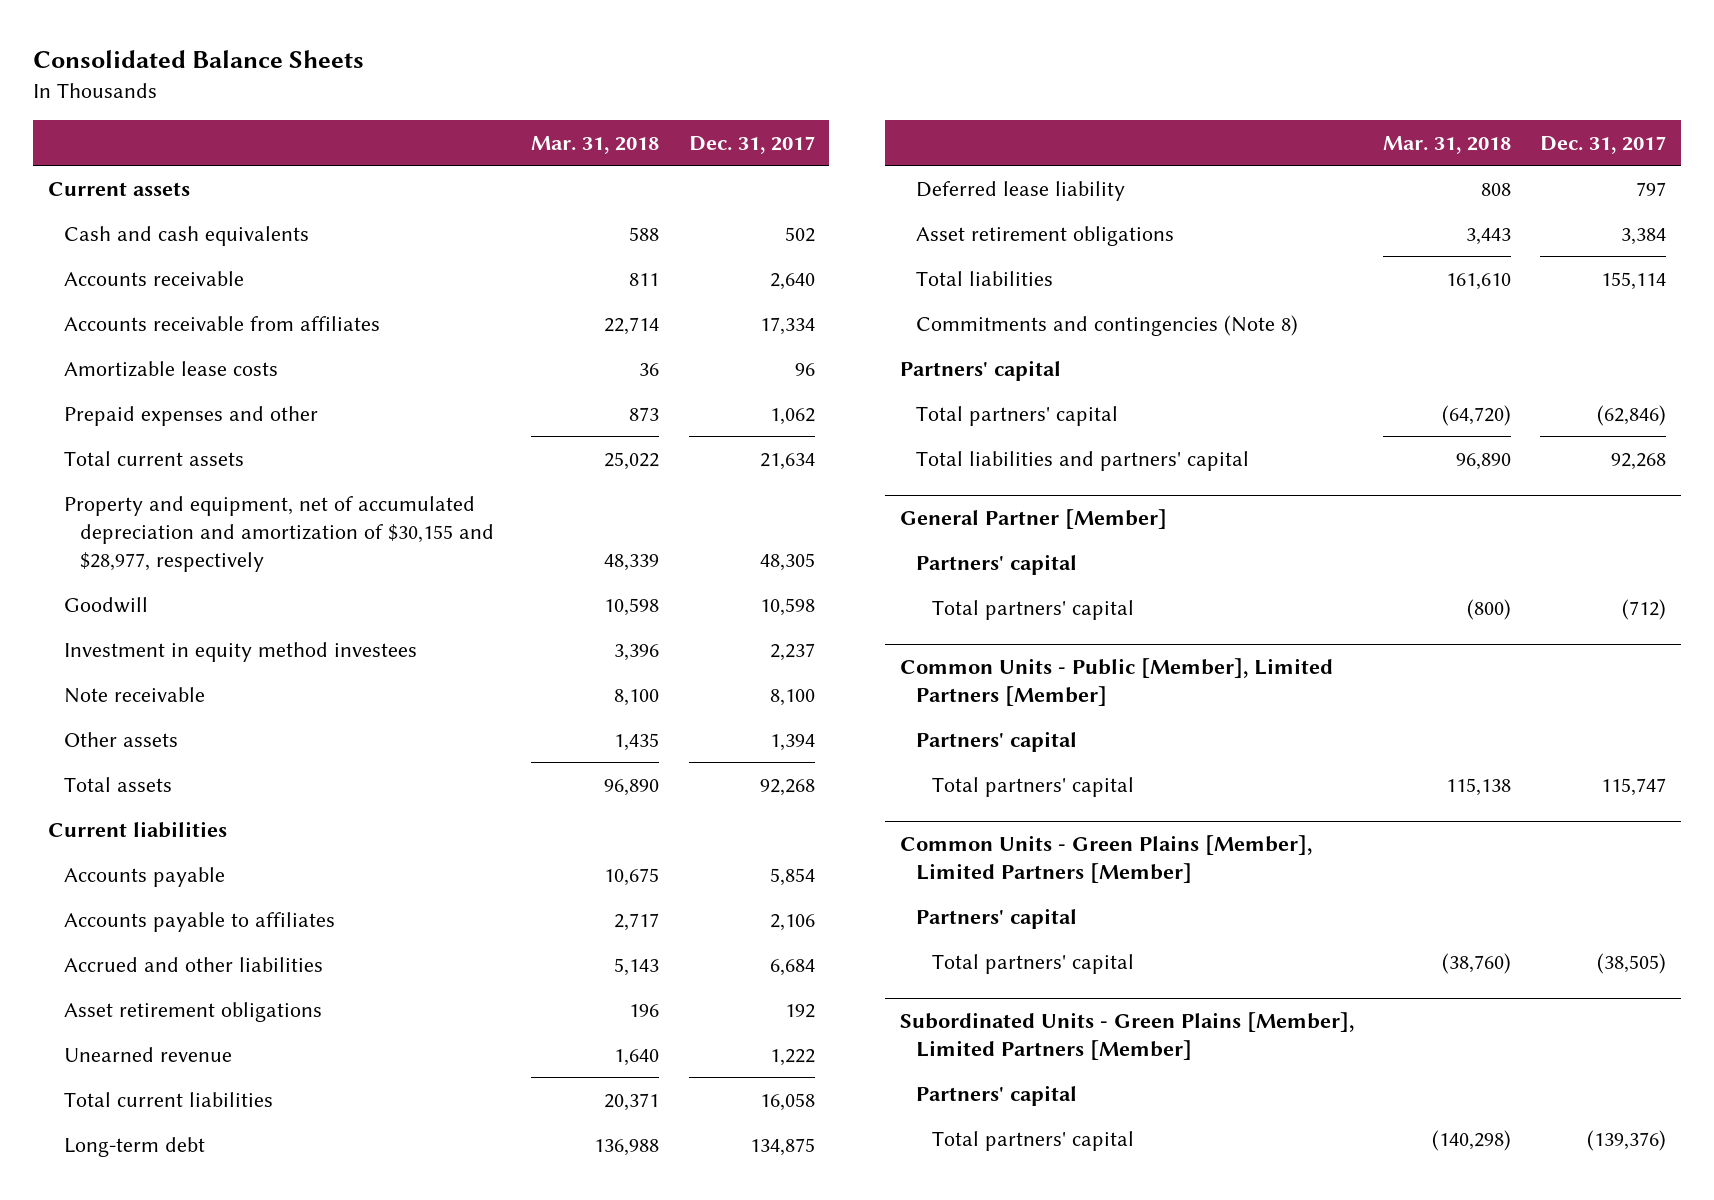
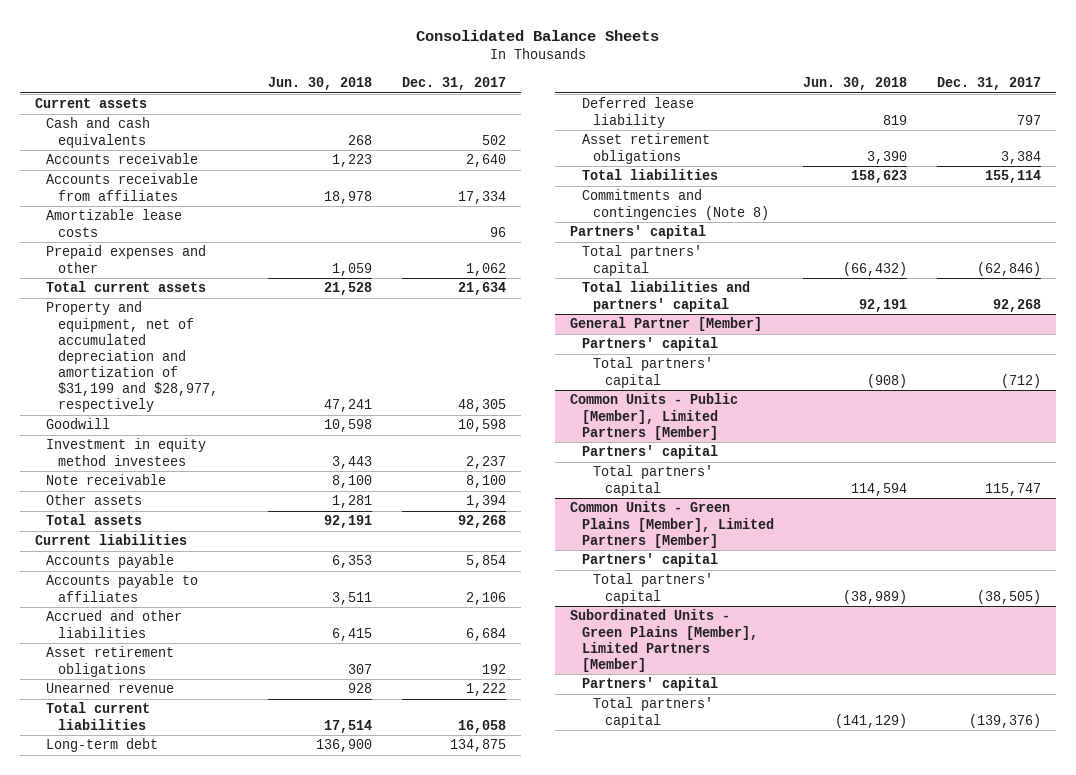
[531,135,660,154] Mar. 31, 2018 -> none
none -> [268,77,373,91] Jun. 30, 2018
[64,495,495,573] Property and equipment, net of accumulated depreciation and amortization of $30,155 and $28,977, respectively -> [46,301,219,413] Property and equipment, net of accumulated depreciation and amortization of $31,199 and $28,977, respectively

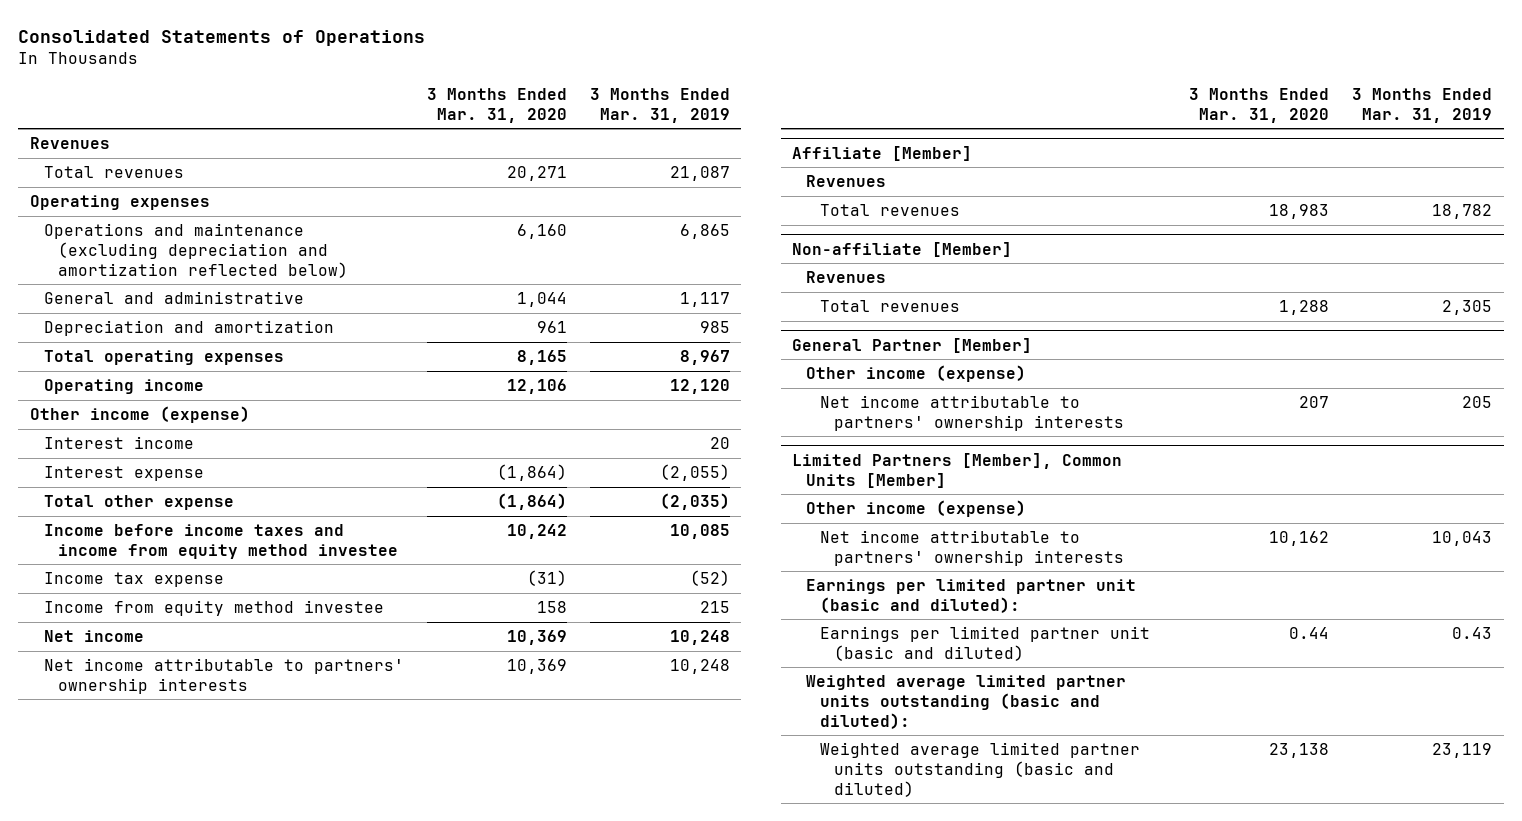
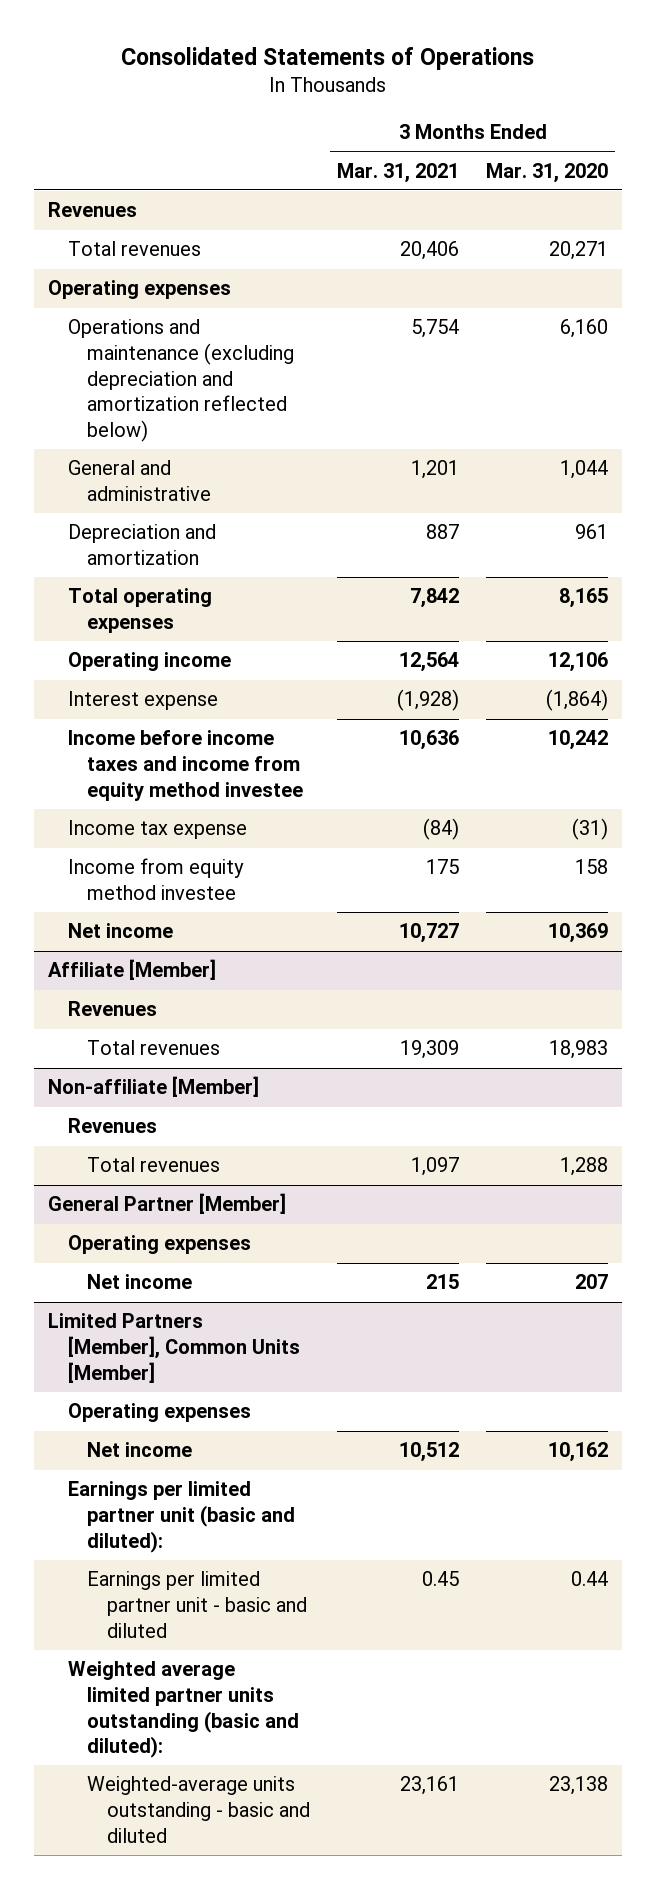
[589,87,730,123] 3 Months Ended Mar. 31, 2019 -> none
none -> [337,162,460,183] Mar. 31, 2021
[29,406,250,424] Other income (expense) -> none
[43,436,194,450] Interest income -> none
[43,495,234,511] Total other expense -> none
[43,658,404,694] Net income attributable to partners' ownership interests -> none
[806,365,1027,383] Other income (expense) -> none
[820,395,1125,431] Net income attributable to partners' ownership interests -> none
none -> [67,1235,251,1255] Operating expenses
none -> [87,1274,193,1290] Net income
[806,500,1027,518] Other income (expense) -> none
none -> [67,1403,251,1423] Operating expenses
[820,530,1125,566] Net income attributable to partners' ownership interests -> [87,1442,193,1458] Net income
[820,626,1151,661] Earnings per limited partner unit (basic and diluted) -> [87,1571,308,1638] Earnings per limited partner unit - basic and diluted
[820,742,1141,797] Weighted average limited partner units outstanding (basic and diluted) -> [87,1776,311,1843] Weighted-average units outstanding - basic and diluted

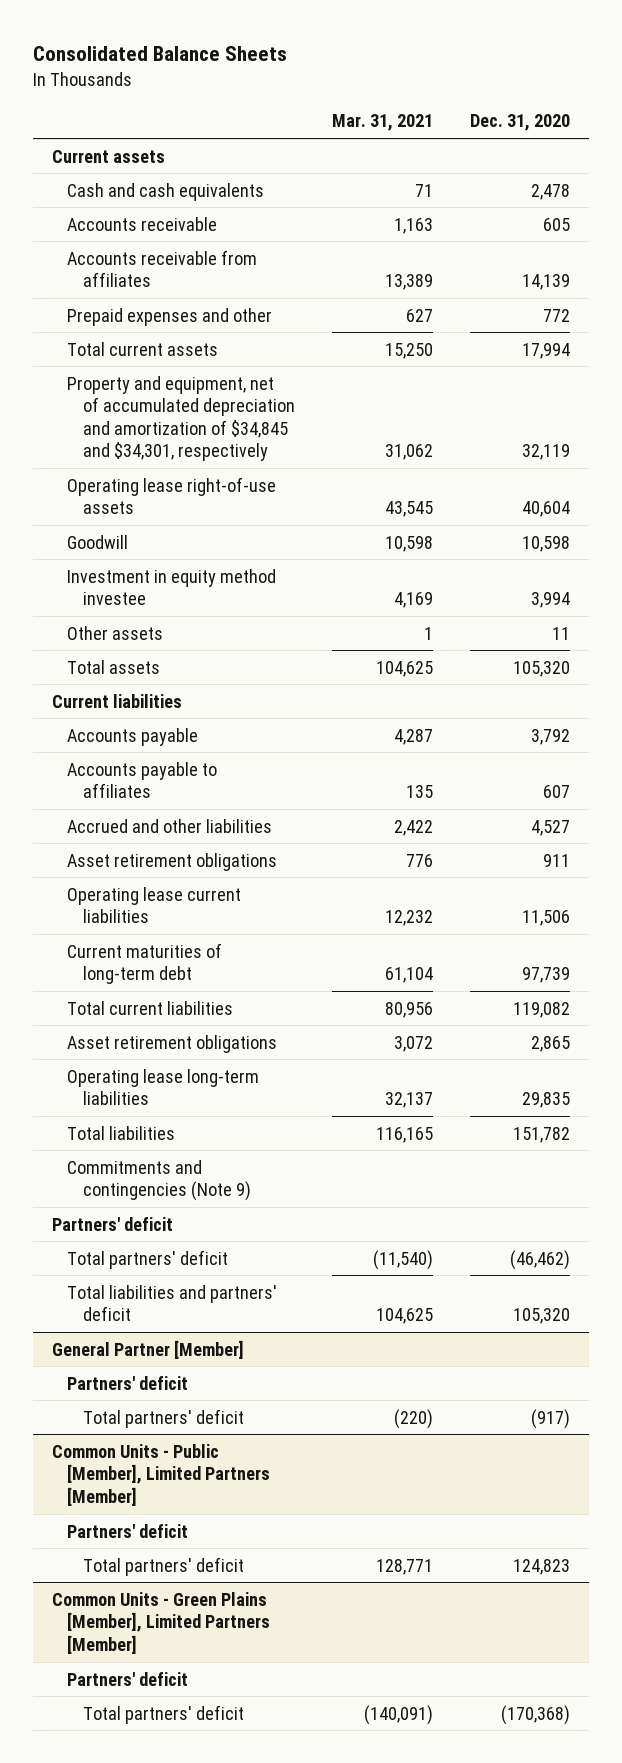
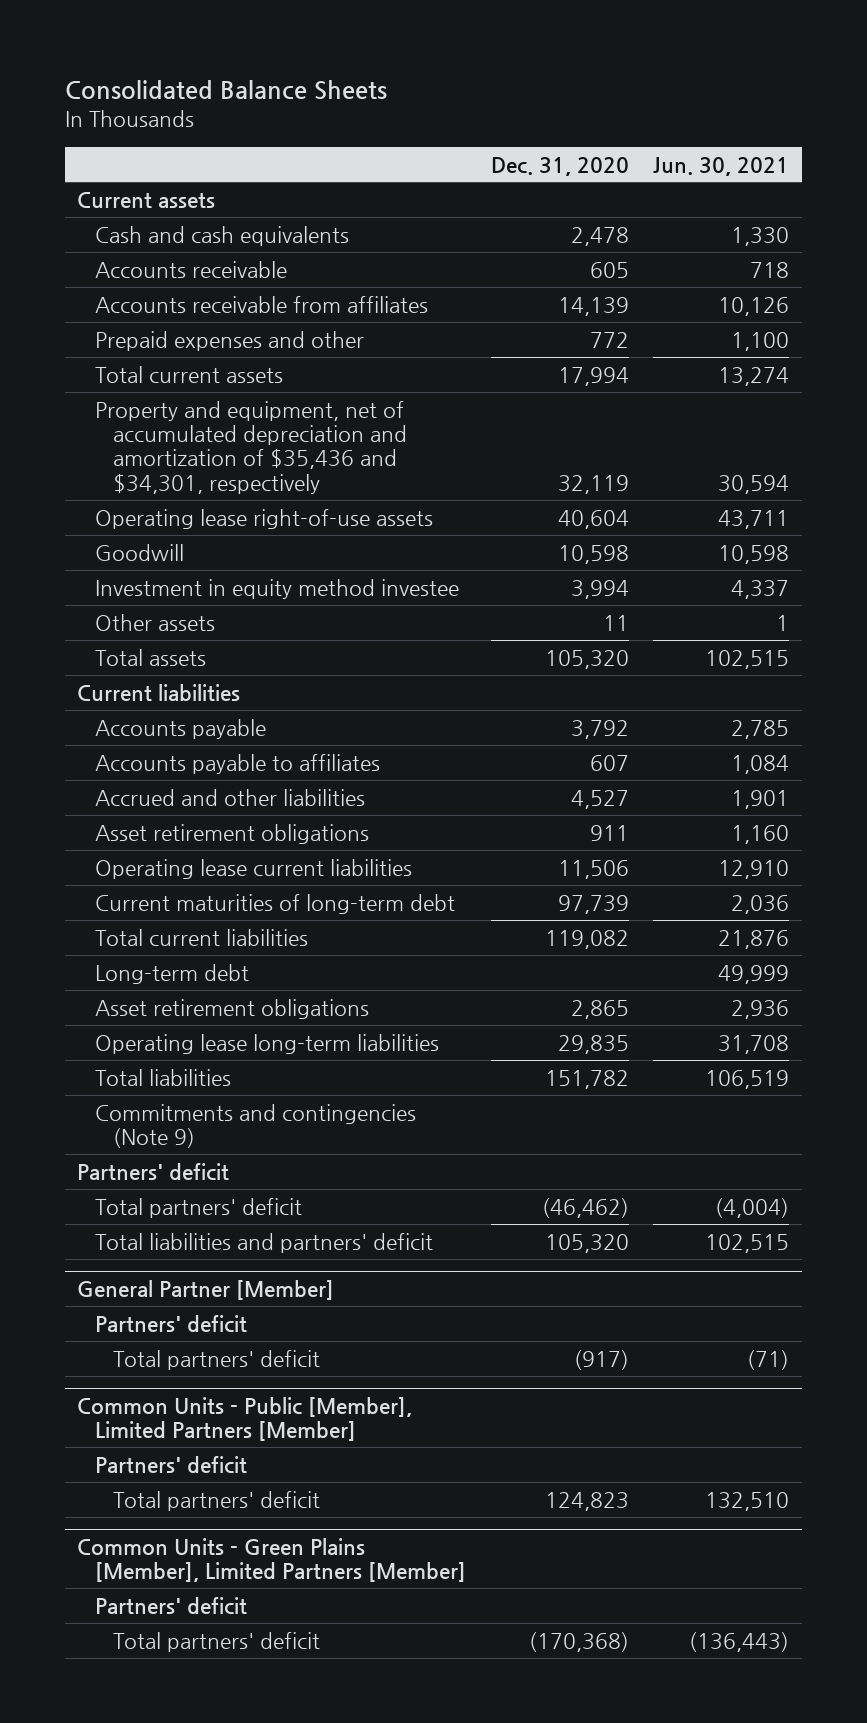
[331,114,433,132] Mar. 31, 2021 -> none
none -> [653,156,790,176] Jun. 30, 2021
[67,375,295,462] Property and equipment, net of accumulated depreciation and amortization of $34,845 and $34,301, respectively -> [95,400,408,494] Property and equipment, net of accumulated depreciation and amortization of $35,436 and $34,301, respectively
none -> [95,963,250,984] Long-term debt

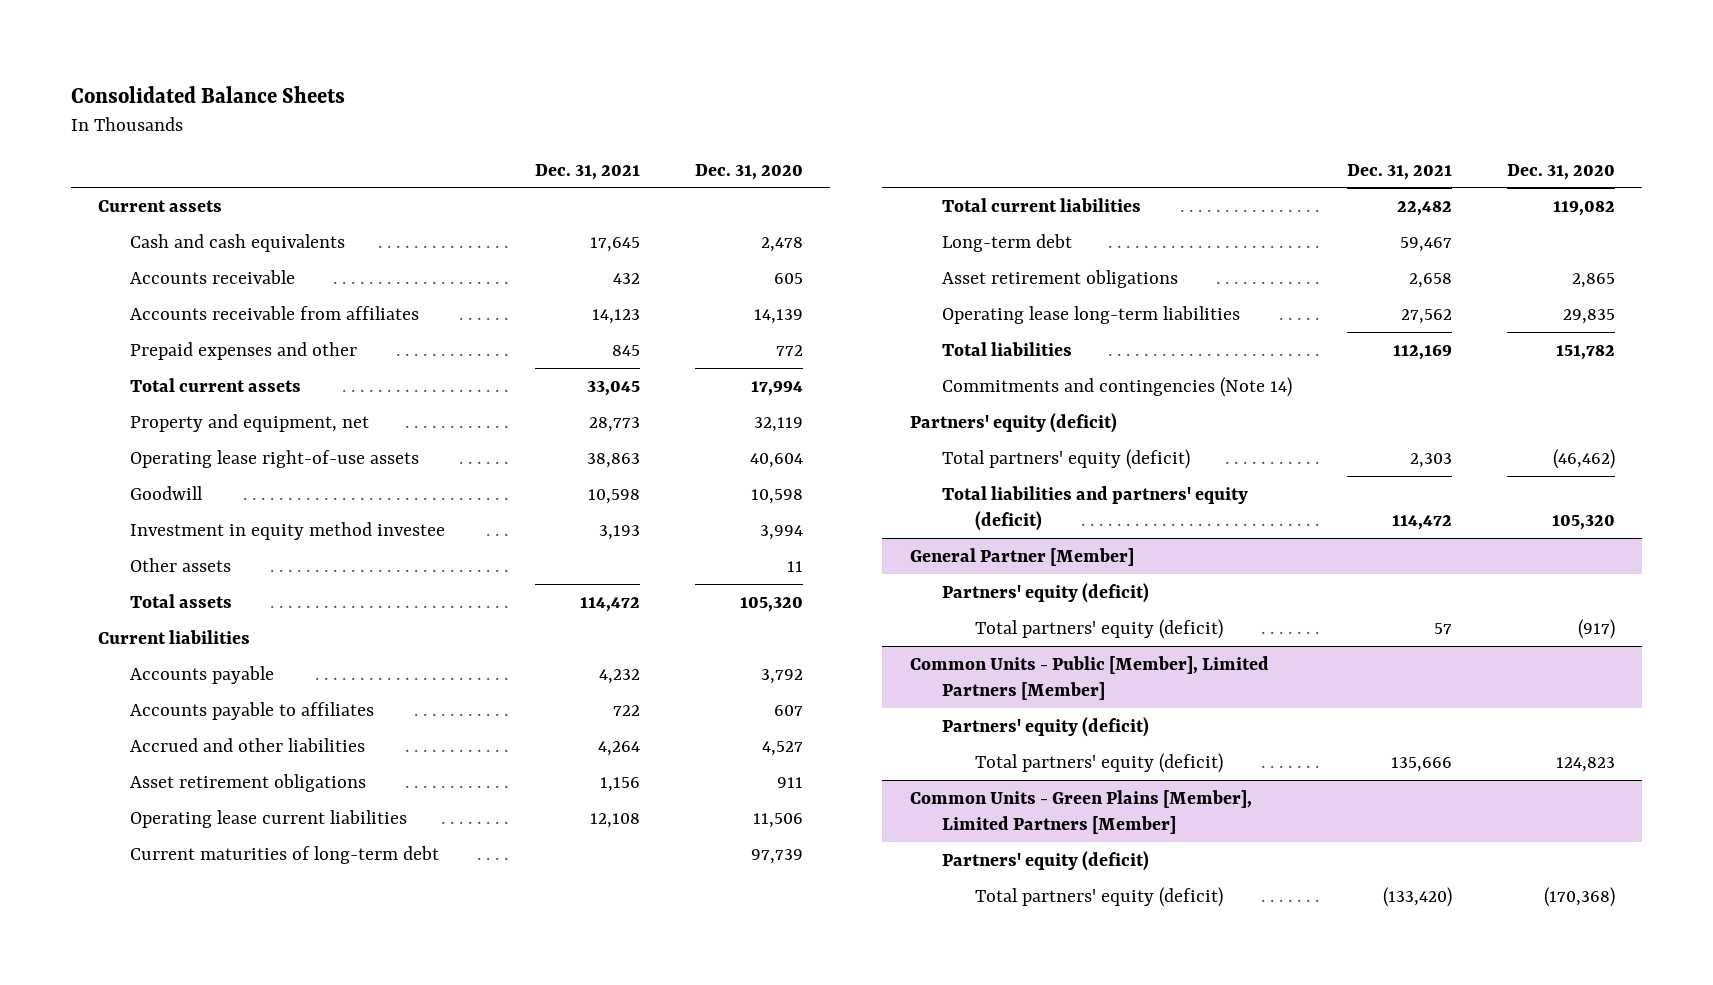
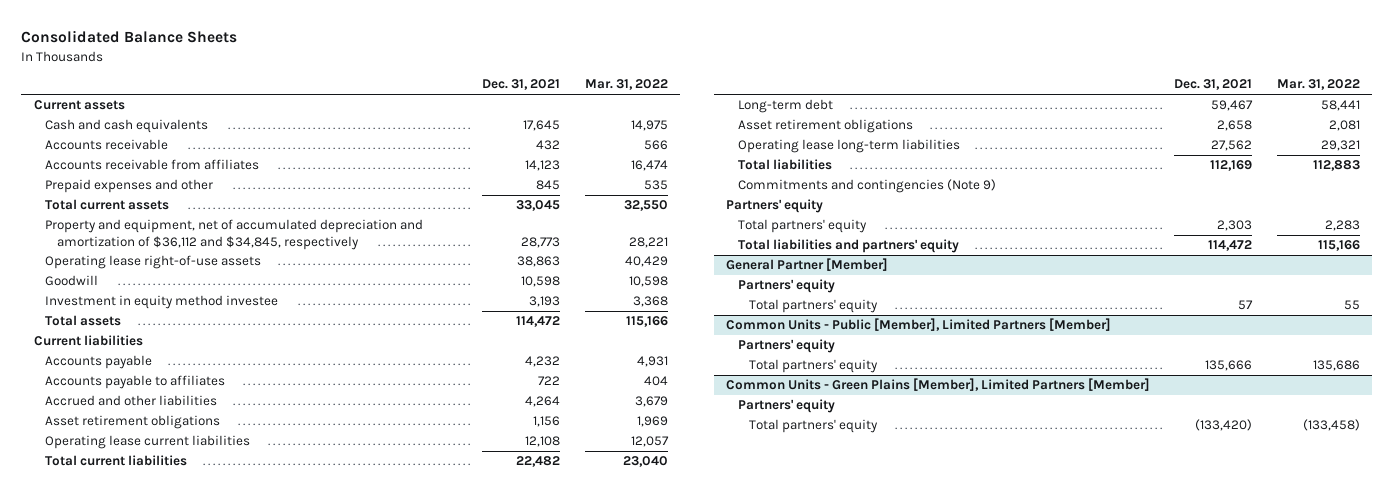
[694,163,803,180] Dec. 31, 2020 -> none
none -> [584,79,668,91] Mar. 31, 2022
[130,413,370,432] Property and equipment, net -> [45,219,424,250] Property and equipment, net of accumulated depreciation and amortization of $36,112 and $34,845, respectively
[130,557,232,572] Other assets -> none
[130,845,440,864] Current maturities of long-term debt -> none
[942,376,1293,397] Commitments and contingencies (Note 14) -> [737,179,996,194] Commitments and contingencies (Note 9)
[909,412,1117,433] Partners' equity (deficit) -> [725,199,823,214] Partners' equity
[942,448,1191,469] Total partners' equity (deficit) -> [737,219,867,234] Total partners' equity
[942,485,1249,532] Total liabilities and partners' equity (deficit) -> [737,239,959,254] Total liabilities and partners' equity
[942,582,1150,603] Partners' equity (deficit) -> [737,279,835,294] Partners' equity
[974,618,1223,639] Total partners' equity (deficit) -> [749,299,879,314] Total partners' equity
[942,716,1150,737] Partners' equity (deficit) -> [737,339,835,354] Partners' equity
[974,752,1223,773] Total partners' equity (deficit) -> [749,359,879,374] Total partners' equity
[942,850,1150,871] Partners' equity (deficit) -> [737,399,835,414] Partners' equity
[974,886,1223,907] Total partners' equity (deficit) -> [749,419,879,434] Total partners' equity

